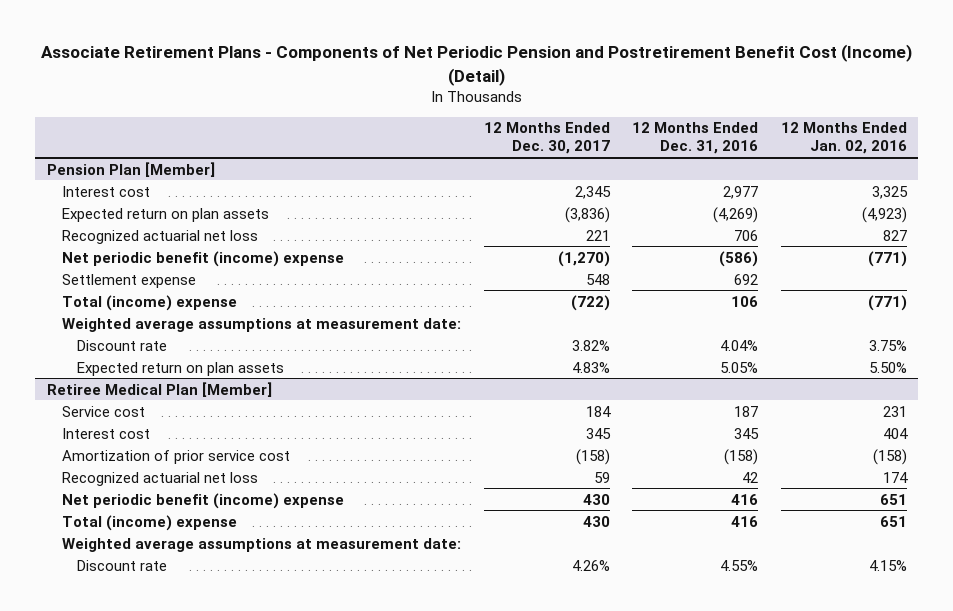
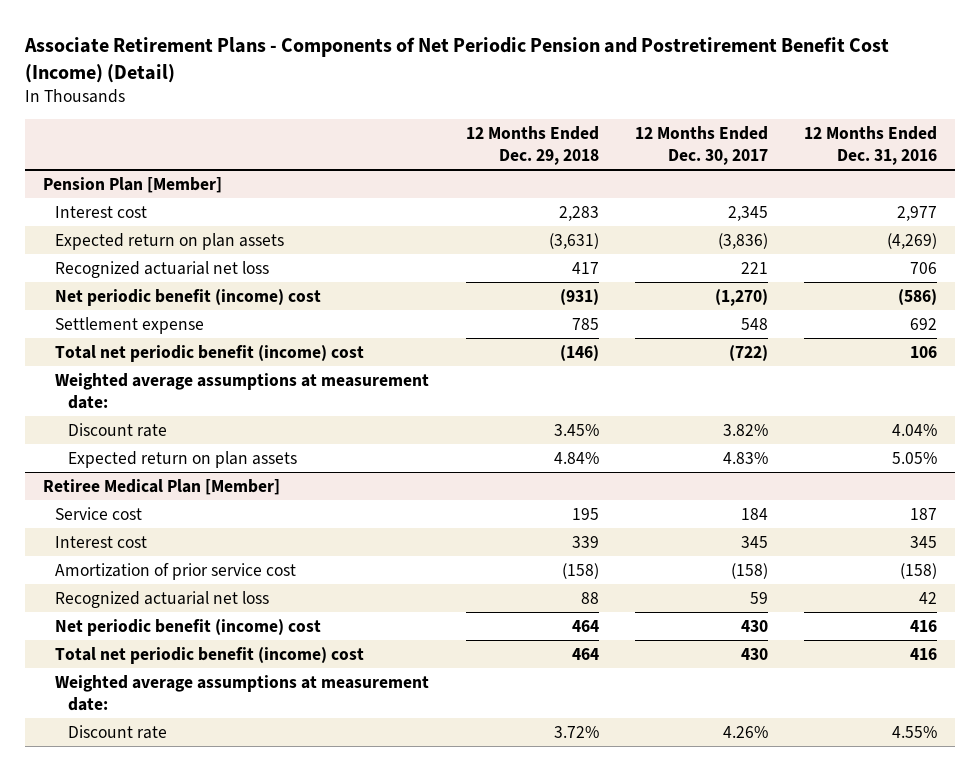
[780,122,907,155] 12 Months Ended Jan. 02, 2016 -> none
none -> [465,126,599,166] 12 Months Ended Dec. 29, 2018
[61,250,344,267] Net periodic benefit (income) expense -> [55,288,322,306] Net periodic benefit (income) cost
[61,294,237,311] Total (income) expense -> [55,344,365,362] Total net periodic benefit (income) cost
[61,492,344,509] Net periodic benefit (income) expense -> [55,618,322,636] Net periodic benefit (income) cost
[61,514,237,531] Total (income) expense -> [55,646,365,664] Total net periodic benefit (income) cost

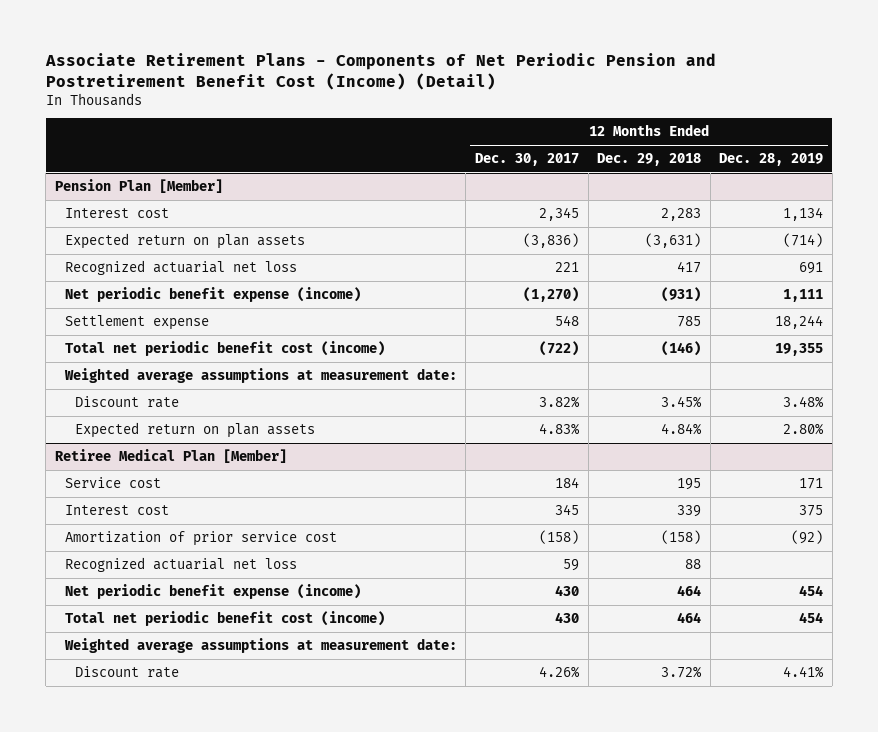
[804,126,938,166] 12 Months Ended Dec. 31, 2016 -> none
none -> [719,153,824,167] Dec. 28, 2019
[55,288,322,306] Net periodic benefit (income) cost -> [64,287,361,303] Net periodic benefit expense (income)
[55,344,365,362] Total net periodic benefit (income) cost -> [64,341,385,357] Total net periodic benefit cost (income)
[55,618,322,636] Net periodic benefit (income) cost -> [64,584,361,600] Net periodic benefit expense (income)
[55,646,365,664] Total net periodic benefit (income) cost -> [64,611,385,627] Total net periodic benefit cost (income)

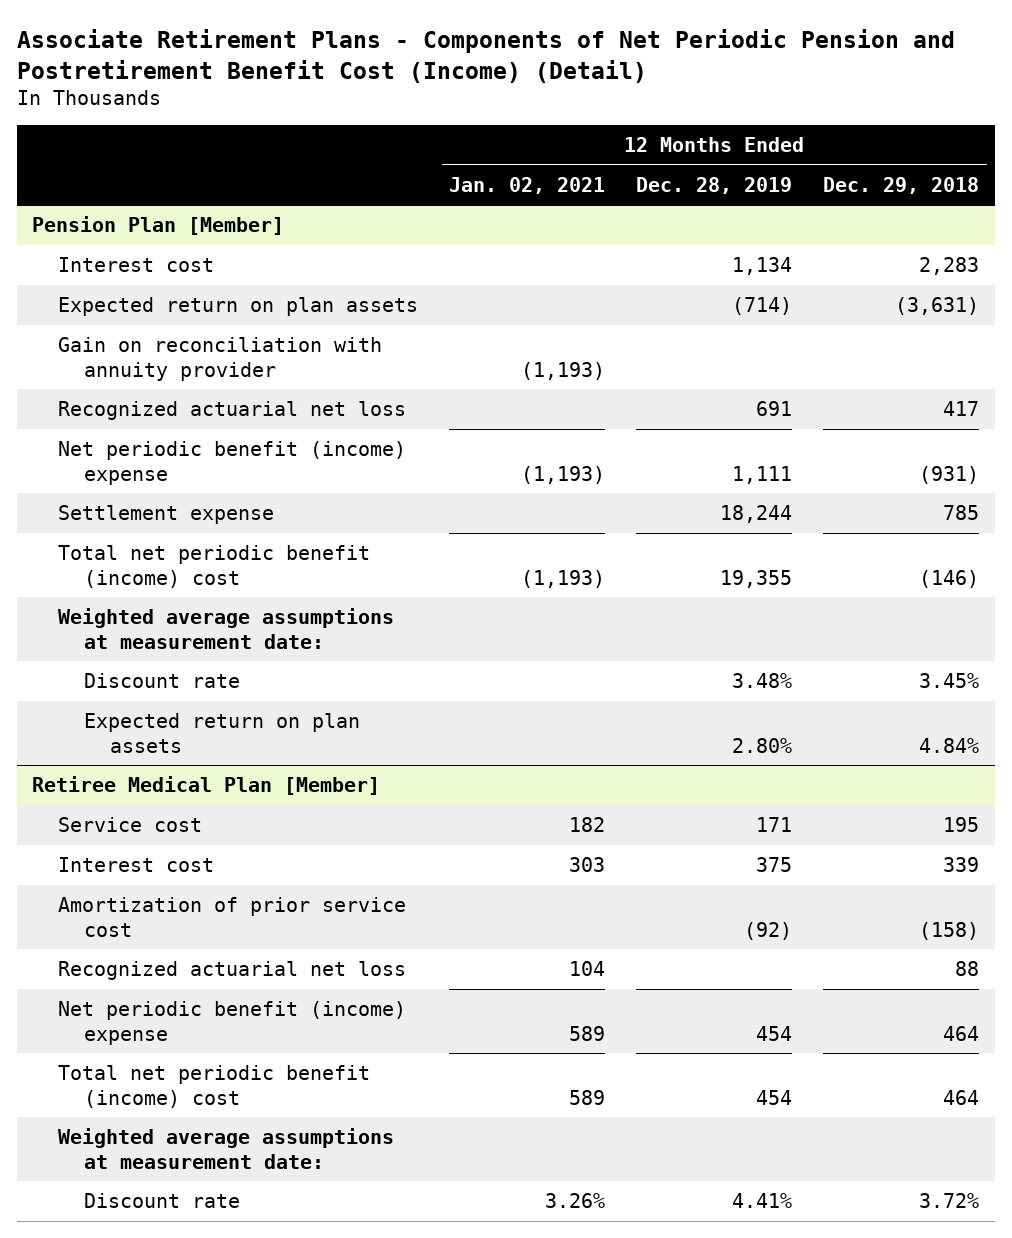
[475,153,580,167] Dec. 30, 2017 -> none
none -> [449,176,606,194] Jan. 02, 2021
none -> [58,337,383,381] Gain on reconciliation with annuity provider
[64,287,361,303] Net periodic benefit expense (income) -> [58,441,407,485] Net periodic benefit (income) expense
[64,341,385,357] Total net periodic benefit cost (income) -> [58,545,371,588] Total net periodic benefit (income) cost
[64,584,361,600] Net periodic benefit expense (income) -> [58,1001,407,1045] Net periodic benefit (income) expense
[64,611,385,627] Total net periodic benefit cost (income) -> [58,1065,371,1108] Total net periodic benefit (income) cost

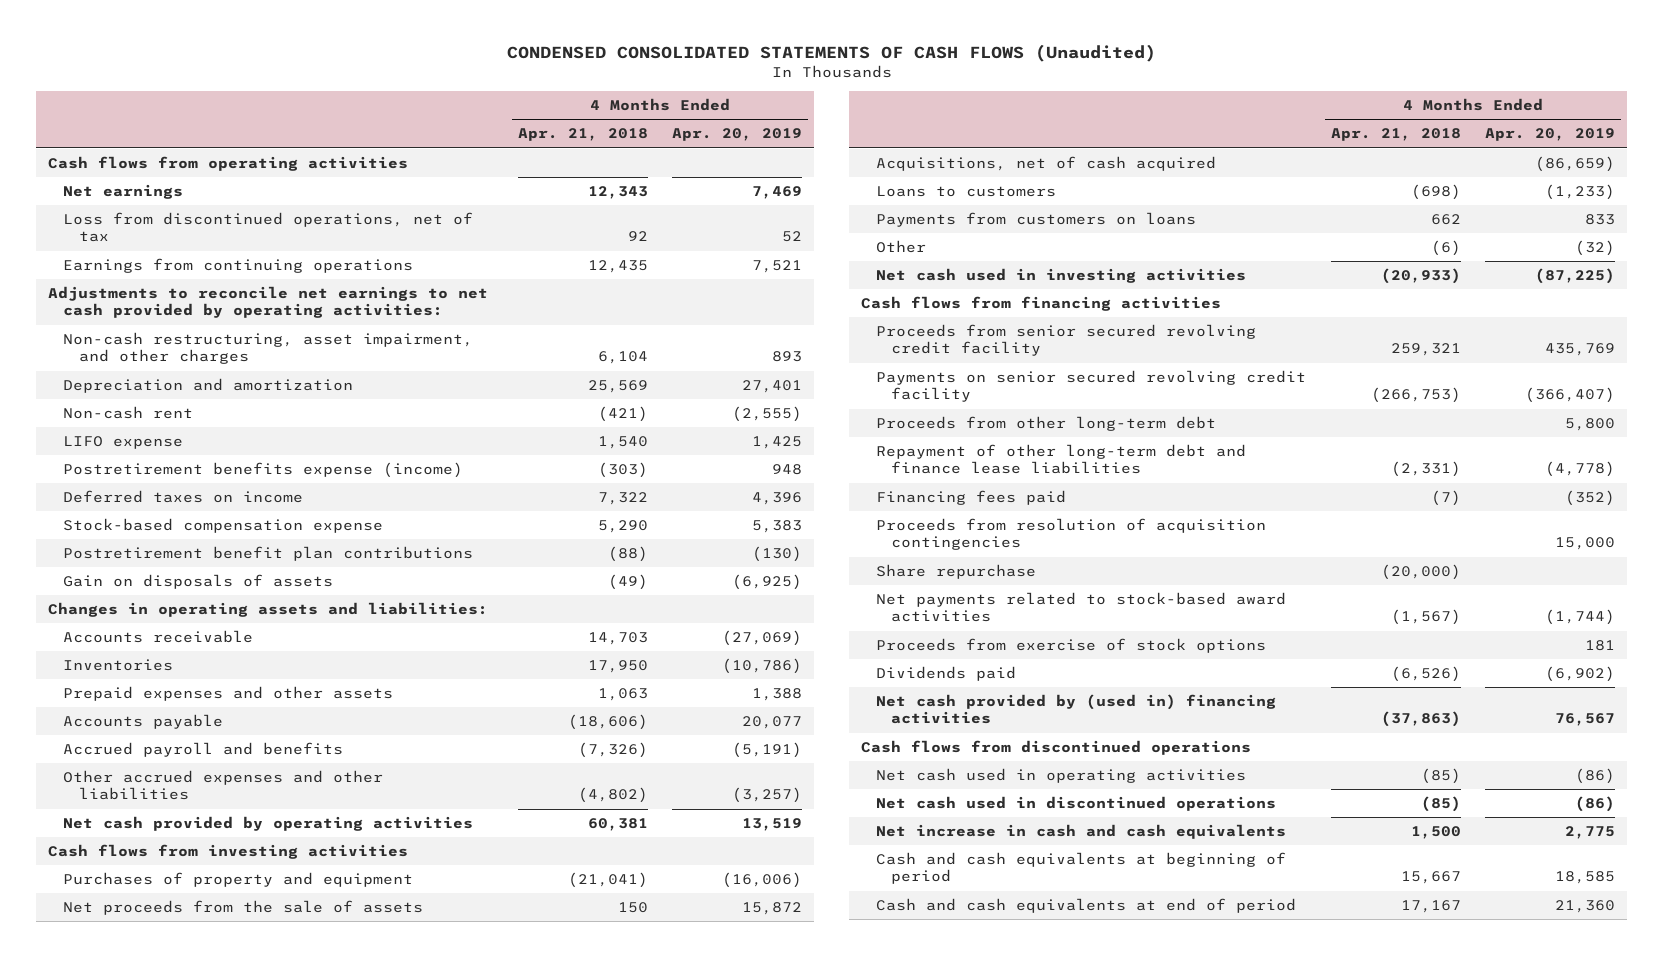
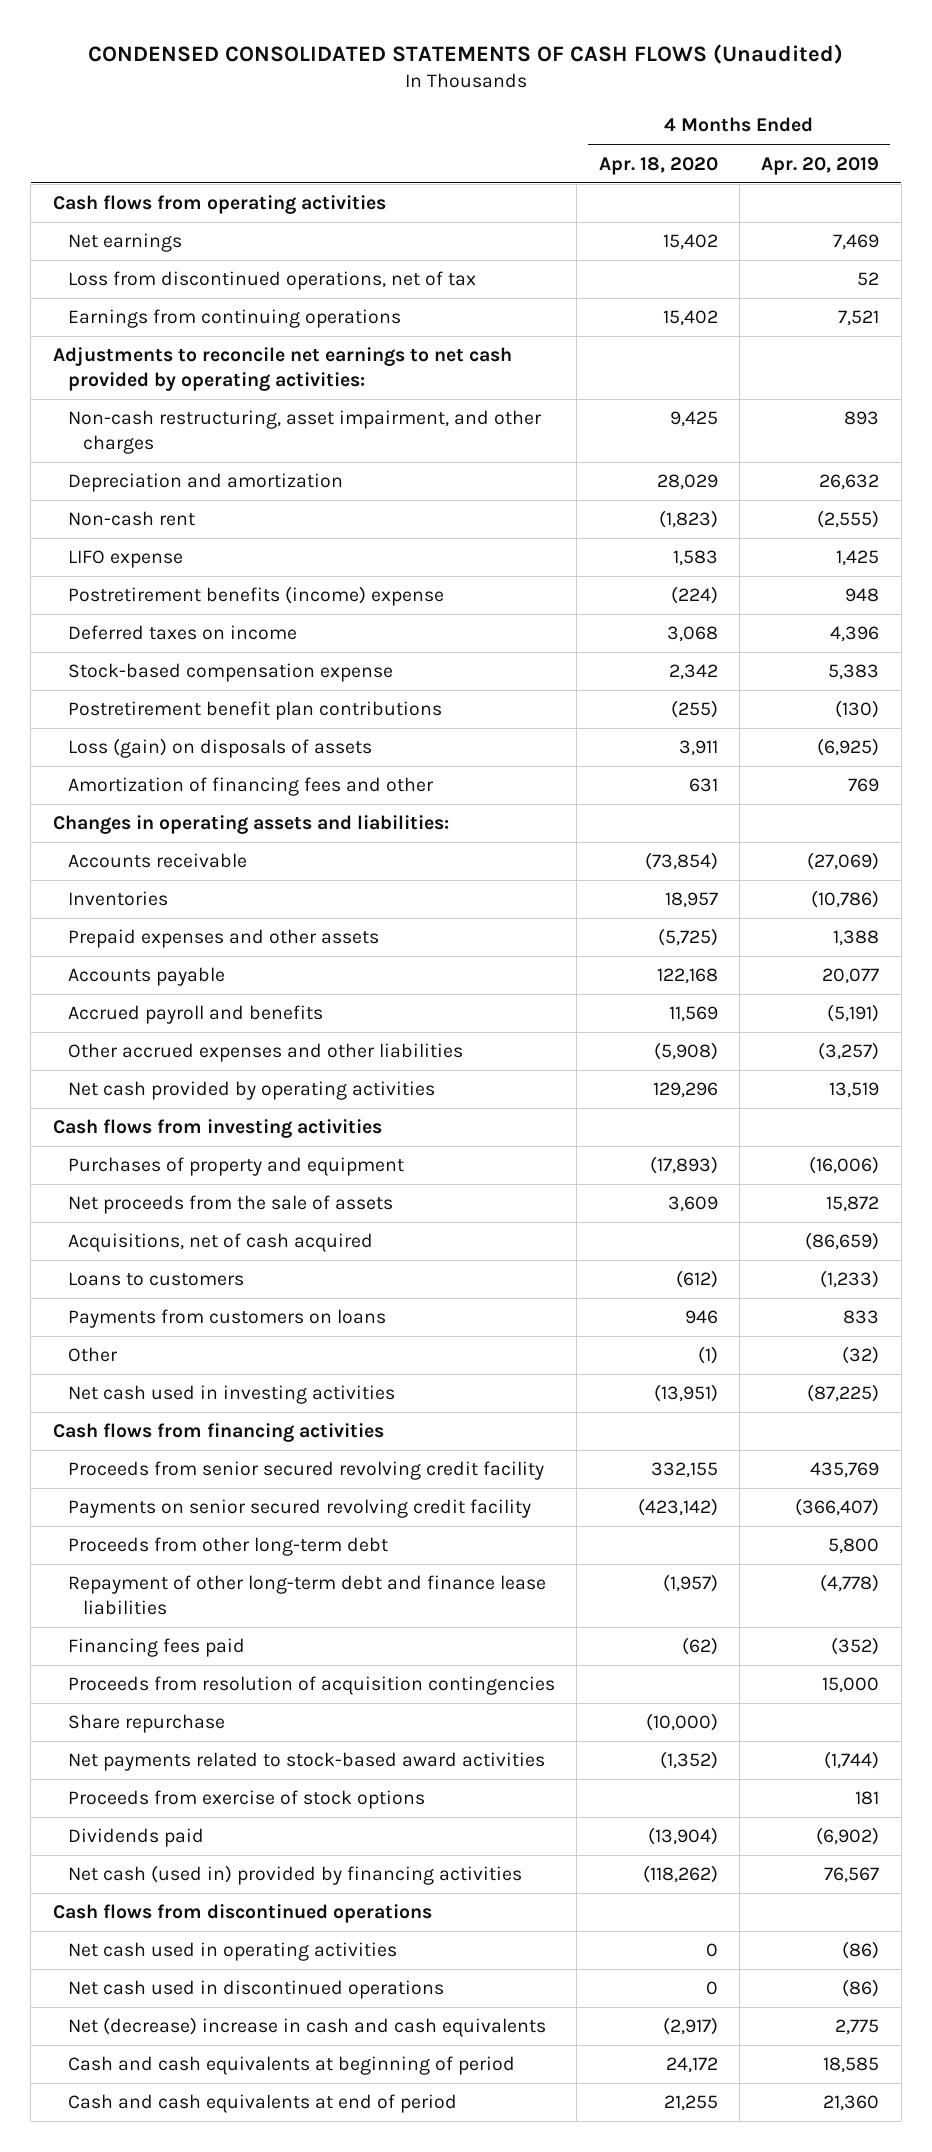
[517,128,648,142] Apr. 21, 2018 -> none
none -> [598,156,718,175] Apr. 18, 2020
[742,380,803,394] 27,401 -> [819,474,880,491] 26,632
[63,462,464,479] Postretirement benefits expense (income) -> [67,586,444,607] Postretirement benefits (income) expense
[63,574,334,590] Gain on disposals of assets -> [67,738,372,759] Loss (gain) on disposals of assets
none -> [67,777,434,797] Amortization of financing fees and other
[876,694,1277,725] Net cash provided by (used in) financing activities -> [67,1865,522,1886] Net cash (used in) provided by financing activities
[876,824,1287,840] Net increase in cash and cash equivalents -> [67,2017,546,2038] Net (decrease) increase in cash and cash equivalents

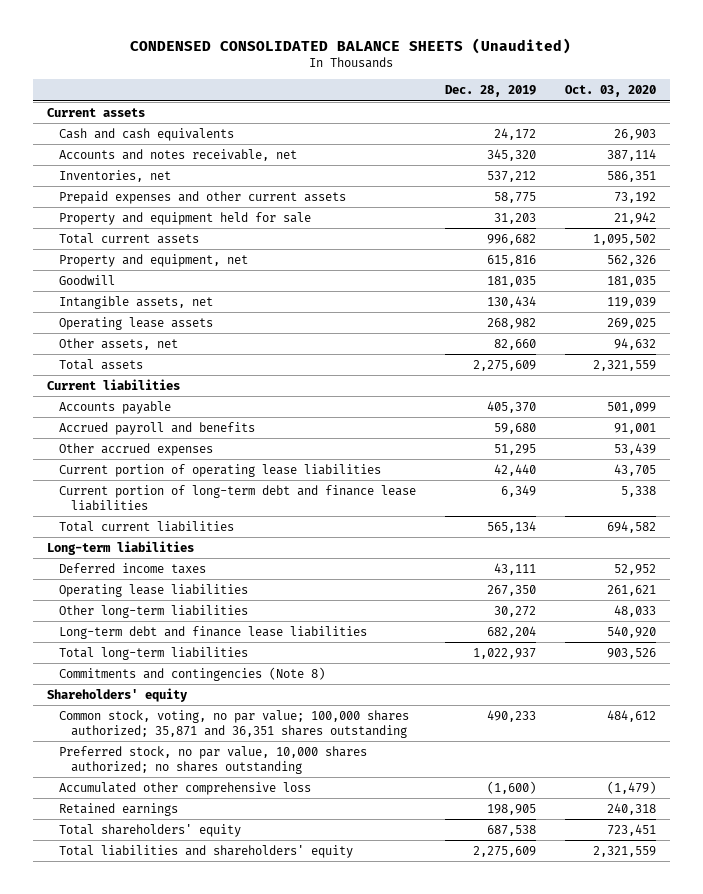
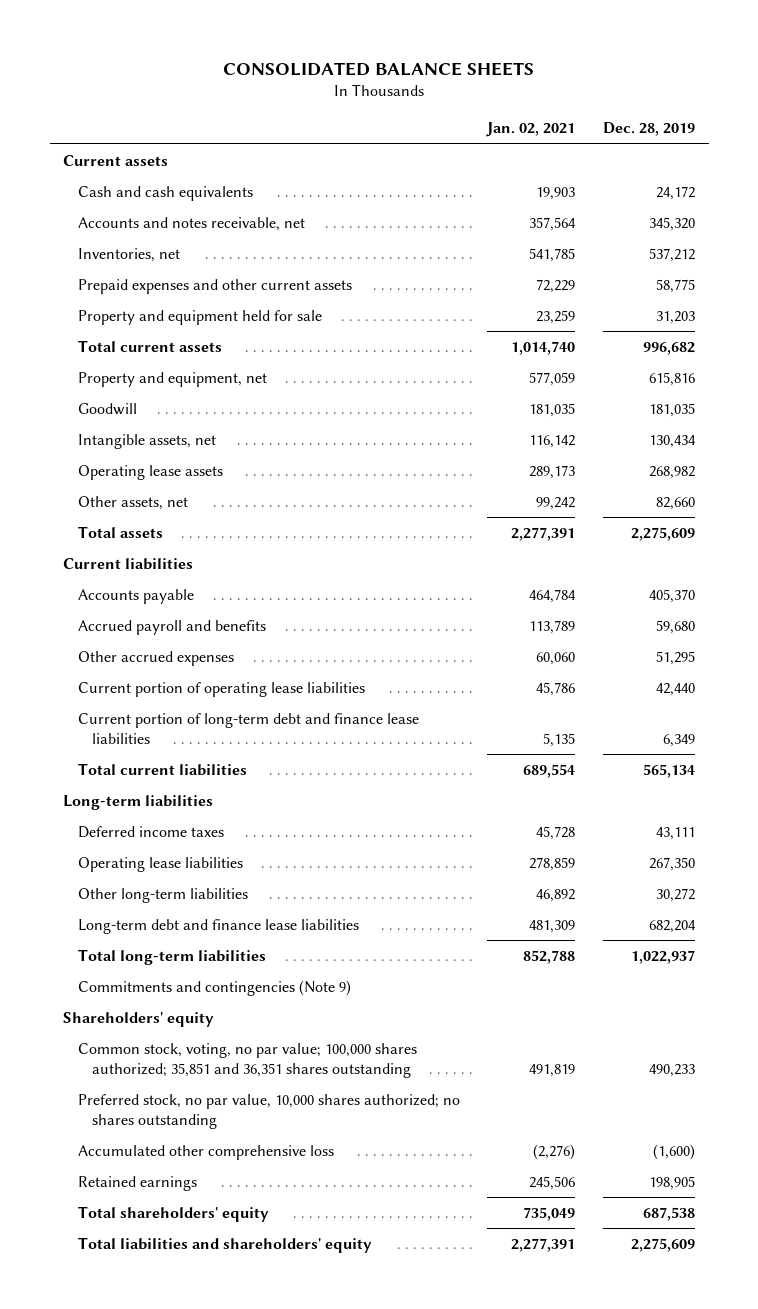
[130,38,572,55] CONDENSED CONSOLIDATED BALANCE SHEETS (Unaudited) -> [223,61,535,76] CONSOLIDATED BALANCE SHEETS
[564,85,656,98] Oct. 03, 2020 -> none
none -> [486,122,576,138] Jan. 02, 2021
[58,666,325,681] Commitments and contingencies (Note 8) -> [77,979,351,996] Commitments and contingencies (Note 9)
[58,709,409,738] Common stock, voting, no par value; 100,000 shares authorized; 35,871 and 36,351 shares outstanding -> [77,1042,417,1079] Common stock, voting, no par value; 100,000 shares authorized; 35,851 and 36,351 shares outstanding

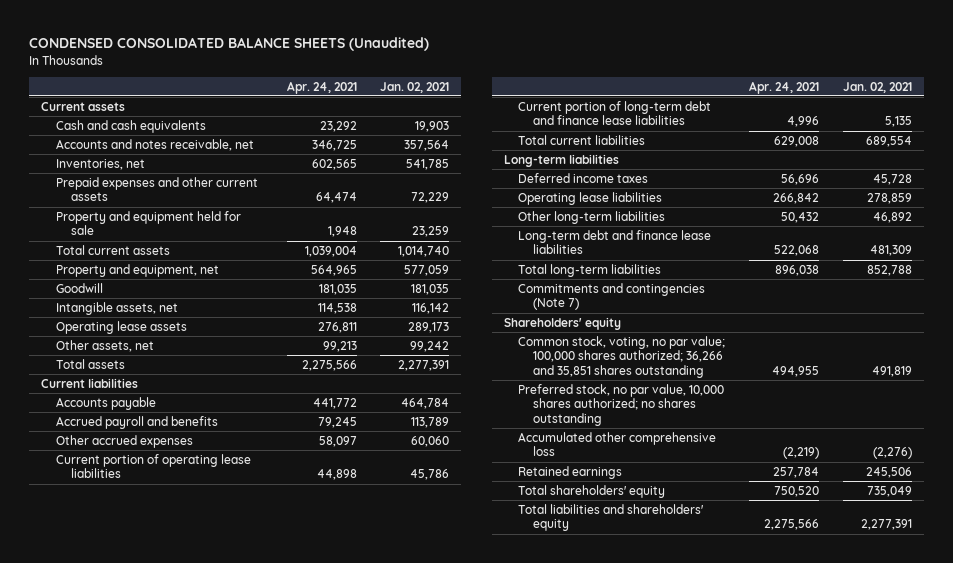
[223,61,535,76] CONSOLIDATED BALANCE SHEETS -> [29,37,430,52] CONDENSED CONSOLIDATED BALANCE SHEETS (Unaudited)
[602,122,695,137] Dec. 28, 2019 -> none
none -> [286,80,357,94] Apr. 24, 2021
[77,979,351,996] Commitments and contingencies (Note 9) -> [518,282,706,311] Commitments and contingencies (Note 7)
[77,1042,417,1079] Common stock, voting, no par value; 100,000 shares authorized; 35,851 and 36,351 shares outstanding -> [518,335,726,378] Common stock, voting, no par value; 100,000 shares authorized; 36,266 and 35,851 shares outstanding

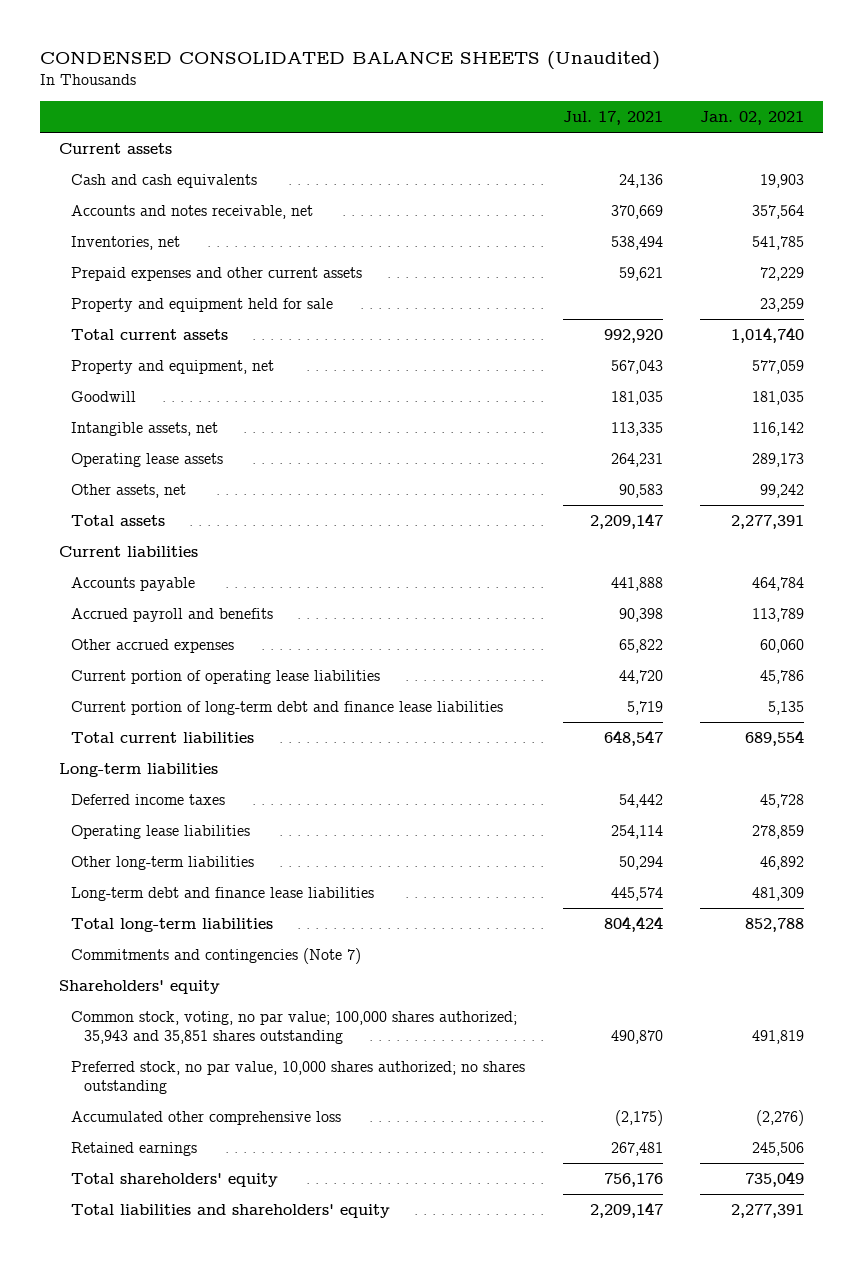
[286,80,357,94] Apr. 24, 2021 -> none
none -> [562,110,663,125] Jul. 17, 2021
[518,335,726,378] Common stock, voting, no par value; 100,000 shares authorized; 36,266 and 35,851 shares outstanding -> [71,1010,518,1044] Common stock, voting, no par value; 100,000 shares authorized; 35,943 and 35,851 shares outstanding

